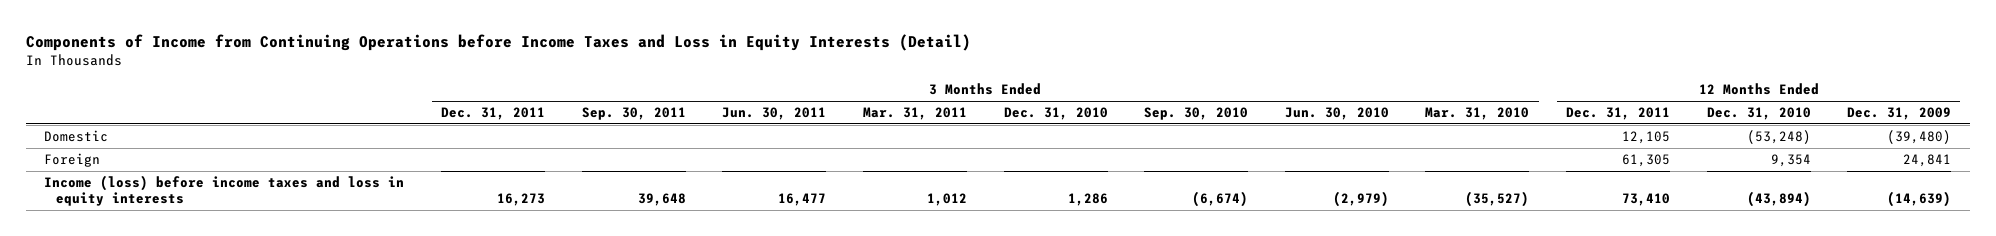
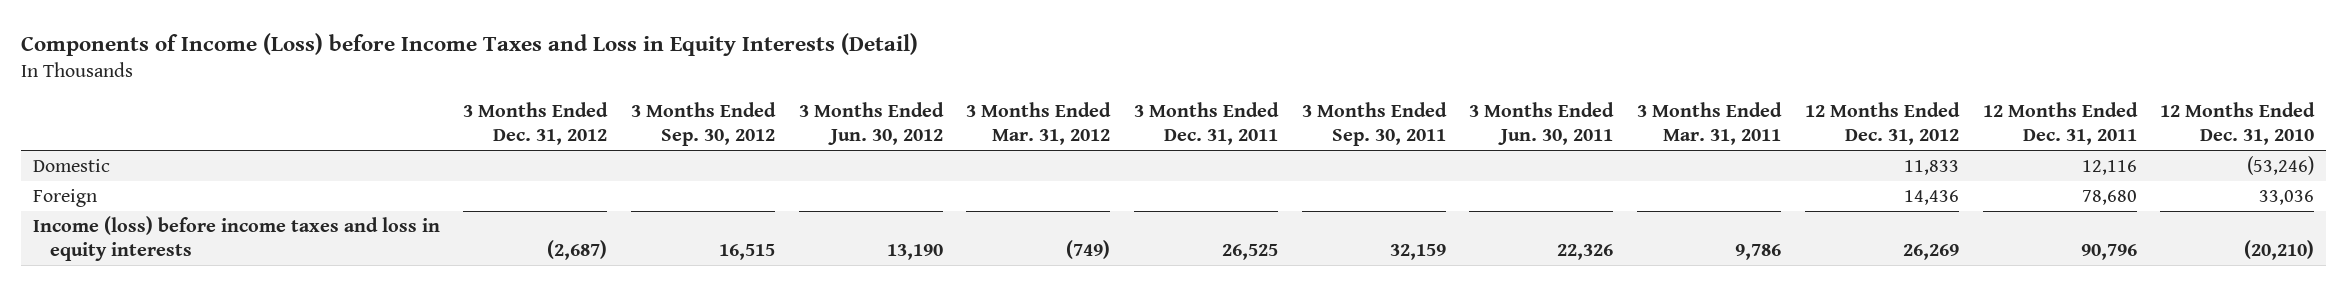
[26,33,972,51] Components of Income from Continuing Operations before Income Taxes and Loss in Equity Interests (Detail) -> [20,32,918,56] Components of Income (Loss) before Income Taxes and Loss in Equity Interests (Detail)
[1003,107,1108,121] Dec. 31, 2010 -> none
[1144,107,1249,121] Sep. 30, 2010 -> none
[1284,107,1389,121] Jun. 30, 2010 -> none
[1425,107,1530,121] Mar. 31, 2010 -> none
[1847,107,1952,121] Dec. 31, 2009 -> none
none -> [463,102,609,146] 3 Months Ended Dec. 31, 2012
none -> [630,102,776,147] 3 Months Ended Sep. 30, 2012
none -> [798,102,944,146] 3 Months Ended Jun. 30, 2012
none -> [966,102,1112,146] 3 Months Ended Mar. 31, 2012
none -> [1804,102,1960,146] 12 Months Ended Dec. 31, 2012
[1622,131,1671,145] 12,105 -> [2081,160,2137,176] 12,116
[1746,130,1811,145] (53,248) -> [2247,156,2315,176] (53,246)
[1622,154,1671,168] 61,305 -> [2081,190,2137,206] 78,680
[1770,154,1811,168] 9,354 -> [2259,190,2315,206] 33,036
[496,192,545,206] 16,273 -> [1222,243,1279,260] 26,525
[637,192,686,206] 39,648 -> [1389,243,1446,260] 32,159
[778,192,827,206] 16,477 -> [1557,243,1614,260] 22,326
[926,192,967,206] 1,012 -> [1735,243,1782,260] 9,786
[1622,192,1671,206] 73,410 -> [2080,243,2137,260] 90,796
[1746,190,1811,207] (43,894) -> [2244,239,2315,260] (20,210)

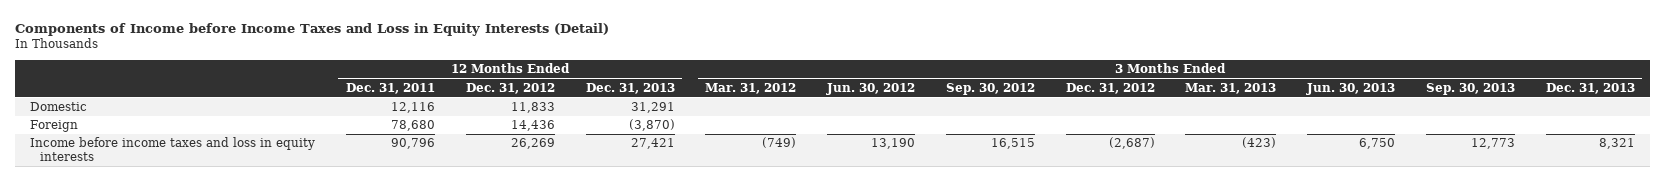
[20,32,918,56] Components of Income (Loss) before Income Taxes and Loss in Equity Interests (Detail) -> [14,22,609,36] Components of Income before Income Taxes and Loss in Equity Interests (Detail)
[1134,102,1280,146] 3 Months Ended Dec. 31, 2011 -> none
[1301,102,1447,147] 3 Months Ended Sep. 30, 2011 -> none
[1469,102,1615,146] 3 Months Ended Jun. 30, 2011 -> none
[1637,102,1783,146] 3 Months Ended Mar. 31, 2011 -> none
[2160,102,2316,146] 12 Months Ended Dec. 31, 2010 -> none
none -> [585,82,675,94] Dec. 31, 2013
none -> [1185,82,1277,94] Mar. 31, 2013
none -> [1306,82,1396,95] Jun. 30, 2013
none -> [1425,82,1515,95] Sep. 30, 2013
none -> [1545,82,1635,94] Dec. 31, 2013
[32,216,440,261] Income (loss) before income taxes and loss in equity interests -> [30,137,316,162] Income before income taxes and loss in equity interests

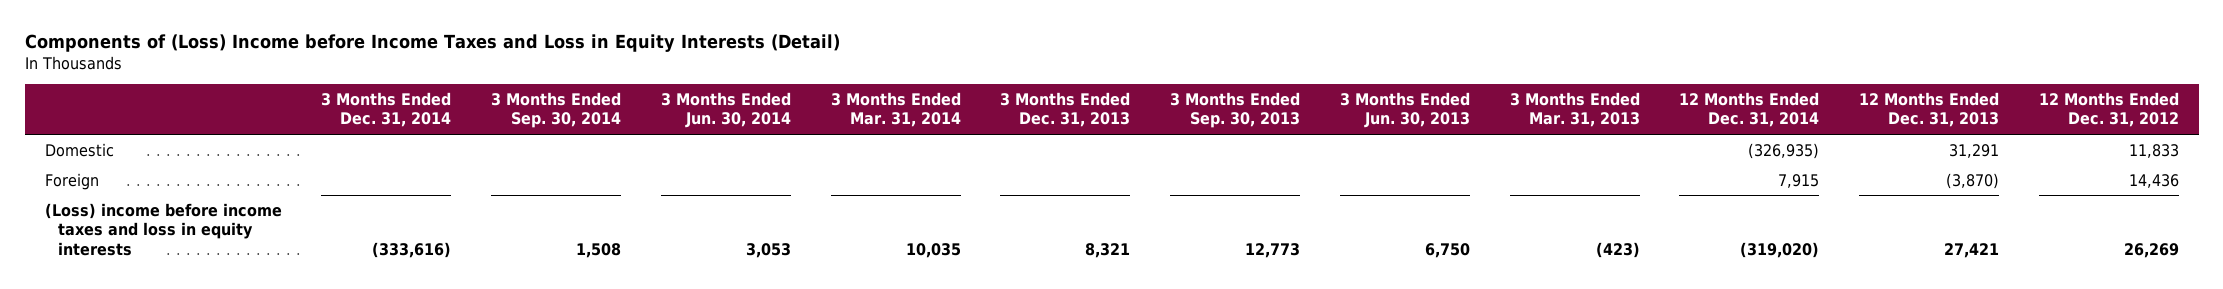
[14,22,609,36] Components of Income before Income Taxes and Loss in Equity Interests (Detail) -> [24,34,840,53] Components of (Loss) Income before Income Taxes and Loss in Equity Interests (Detail)
[346,82,436,94] Dec. 31, 2011 -> none
[705,82,797,94] Mar. 31, 2012 -> none
[826,82,916,95] Jun. 30, 2012 -> none
[945,82,1035,95] Sep. 30, 2012 -> none
[1065,82,1155,94] Dec. 31, 2012 -> none
none -> [321,91,452,128] 3 Months Ended Dec. 31, 2014
none -> [491,91,622,129] 3 Months Ended Sep. 30, 2014
none -> [660,91,791,129] 3 Months Ended Jun. 30, 2014
none -> [830,91,961,128] 3 Months Ended Mar. 31, 2014
none -> [1679,91,1820,128] 12 Months Ended Dec. 31, 2014
[30,137,316,162] Income before income taxes and loss in equity interests -> [44,202,282,256] (Loss) income before income taxes and loss in equity interests

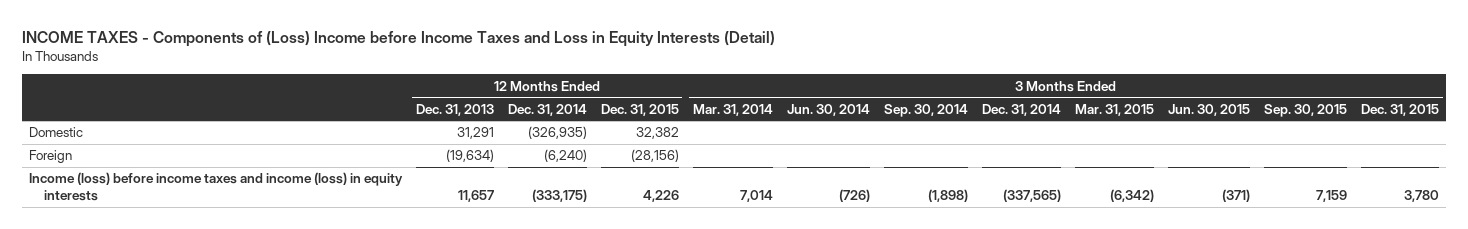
[24,34,840,53] Components of (Loss) Income before Income Taxes and Loss in Equity Interests (Detail) -> [21,30,775,47] INCOME TAXES - Components of (Loss) Income before Income Taxes and Loss in Equity Interests (Detail)
[1000,91,1131,128] 3 Months Ended Dec. 31, 2013 -> none
[1170,91,1301,129] 3 Months Ended Sep. 30, 2013 -> none
[1339,91,1470,129] 3 Months Ended Jun. 30, 2013 -> none
[1509,91,1640,128] 3 Months Ended Mar. 31, 2013 -> none
[2038,91,2179,128] 12 Months Ended Dec. 31, 2012 -> none
none -> [600,103,679,116] Dec. 31, 2015
none -> [1075,103,1155,116] Mar. 31, 2015
none -> [1168,103,1251,116] Jun. 30, 2015
none -> [1264,103,1348,117] Sep. 30, 2015
none -> [1361,103,1440,116] Dec. 31, 2015
[1778,173,1820,188] 7,915 -> [543,149,587,163] (6,240)
[1945,172,1999,189] (3,870) -> [445,149,494,163] (19,634)
[44,202,282,256] (Loss) income before income taxes and loss in equity interests -> [28,172,403,202] Income (loss) before income taxes and income (loss) in equity interests
[372,241,452,258] (333,616) -> [1003,189,1062,203] (337,565)
[576,242,622,258] 1,508 -> [927,189,968,203] (1,898)
[745,242,791,258] 3,053 -> [838,189,870,203] (726)
[905,242,961,258] 10,035 -> [739,190,773,203] 7,014
[1740,241,1820,258] (319,020) -> [531,189,587,203] (333,175)
[1943,242,1999,258] 27,421 -> [457,190,494,203] 11,657

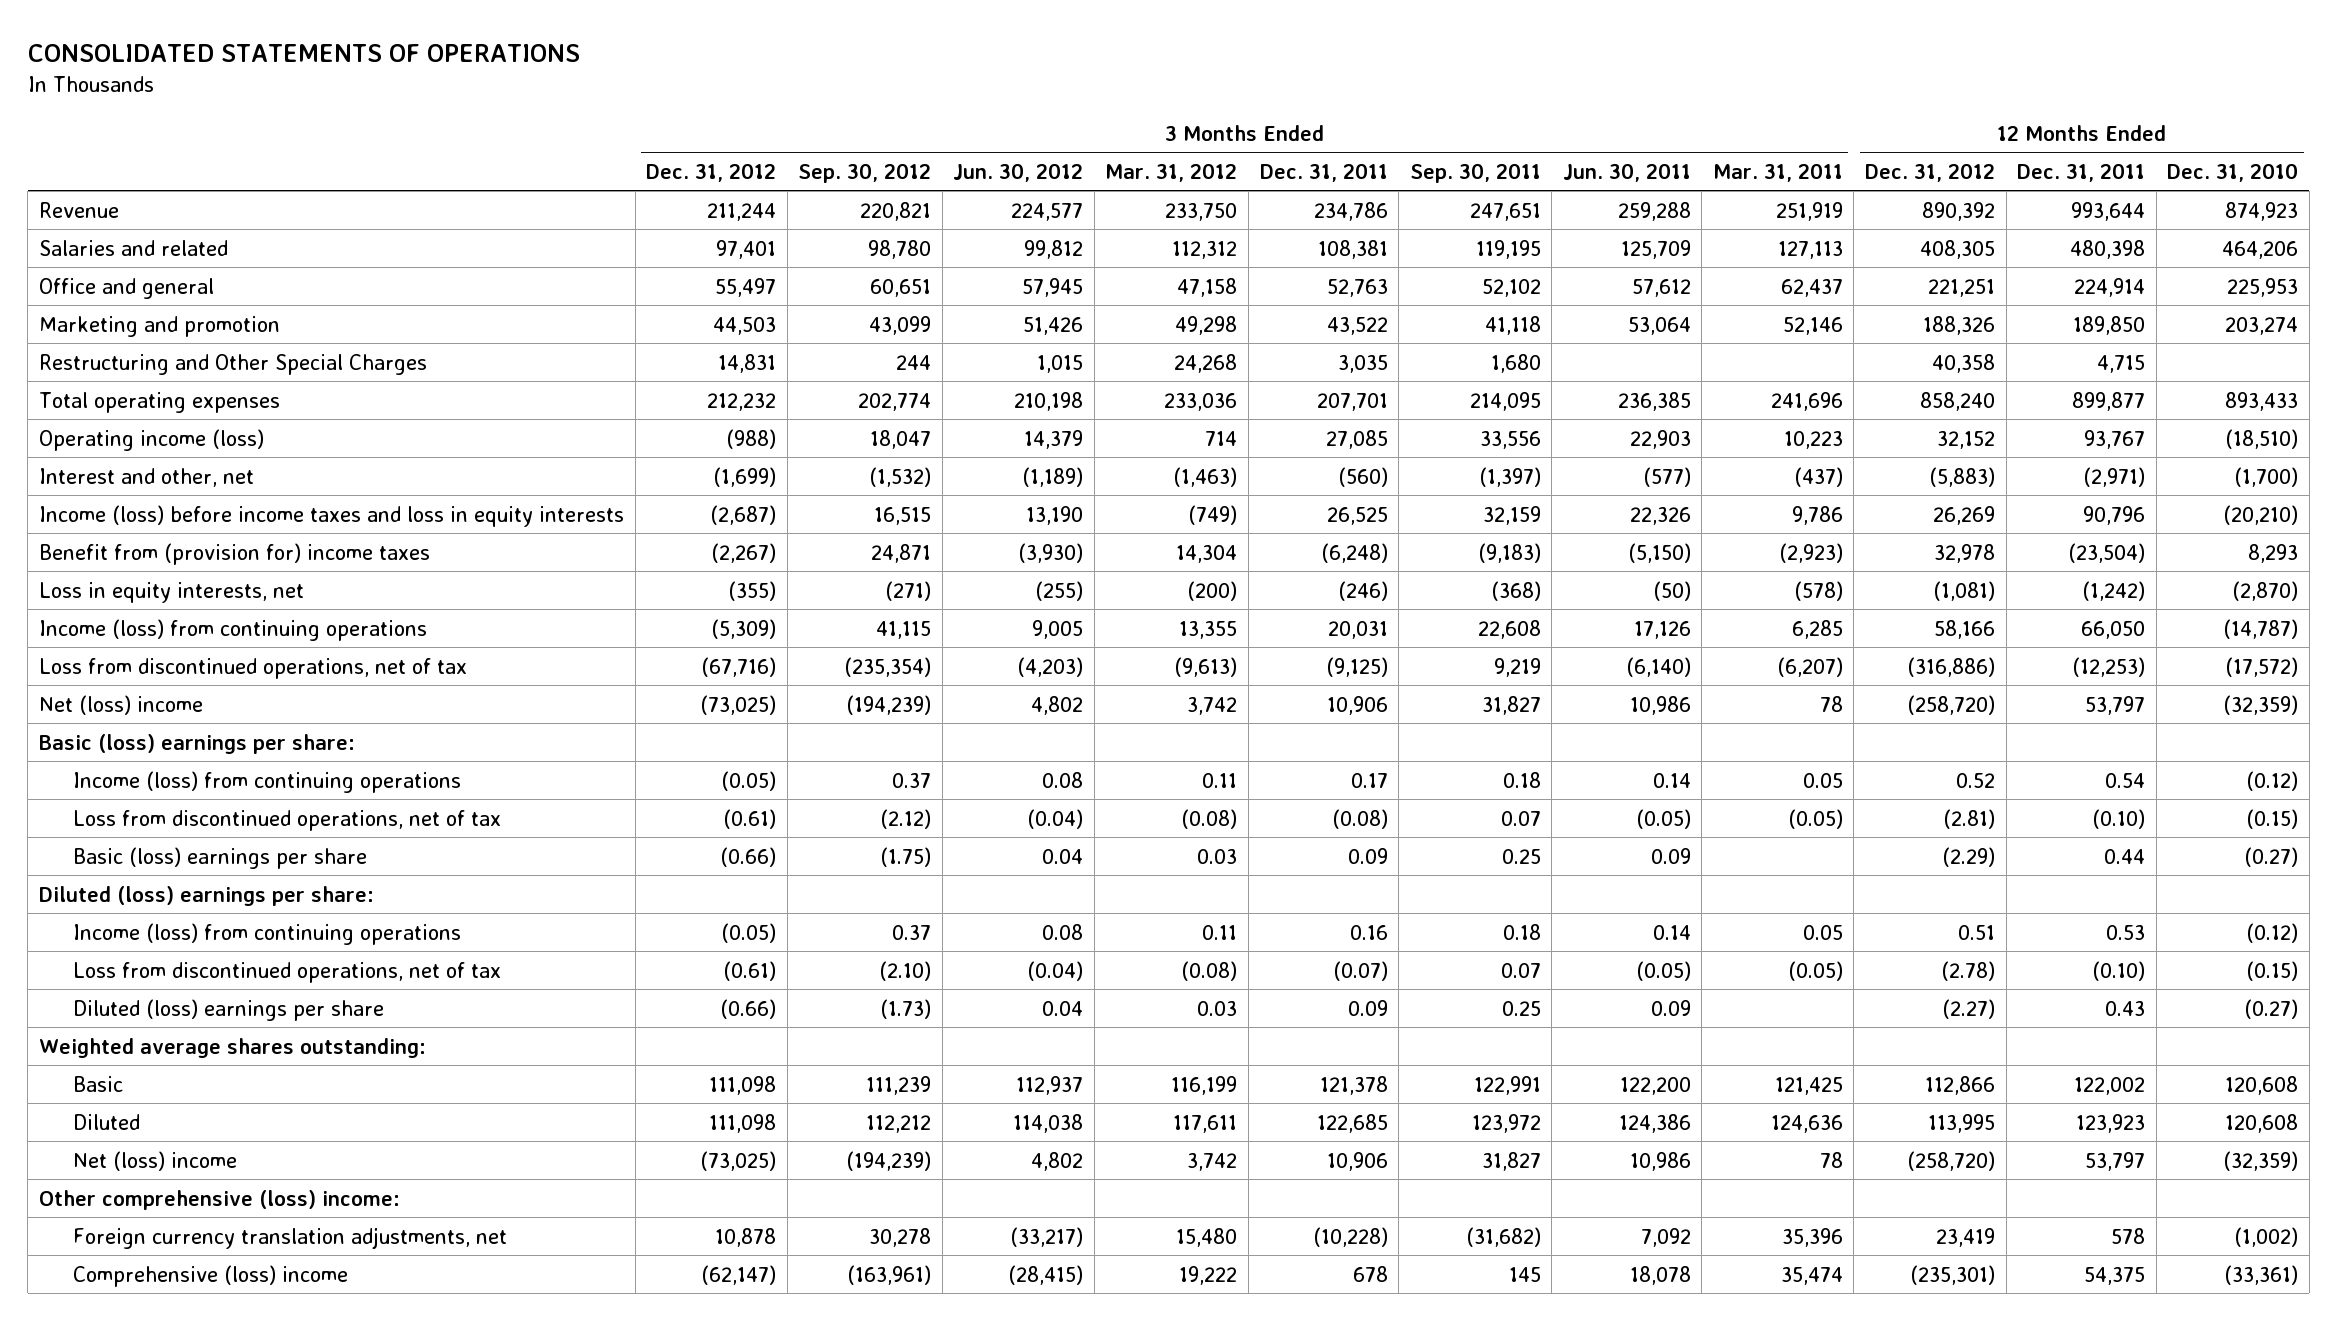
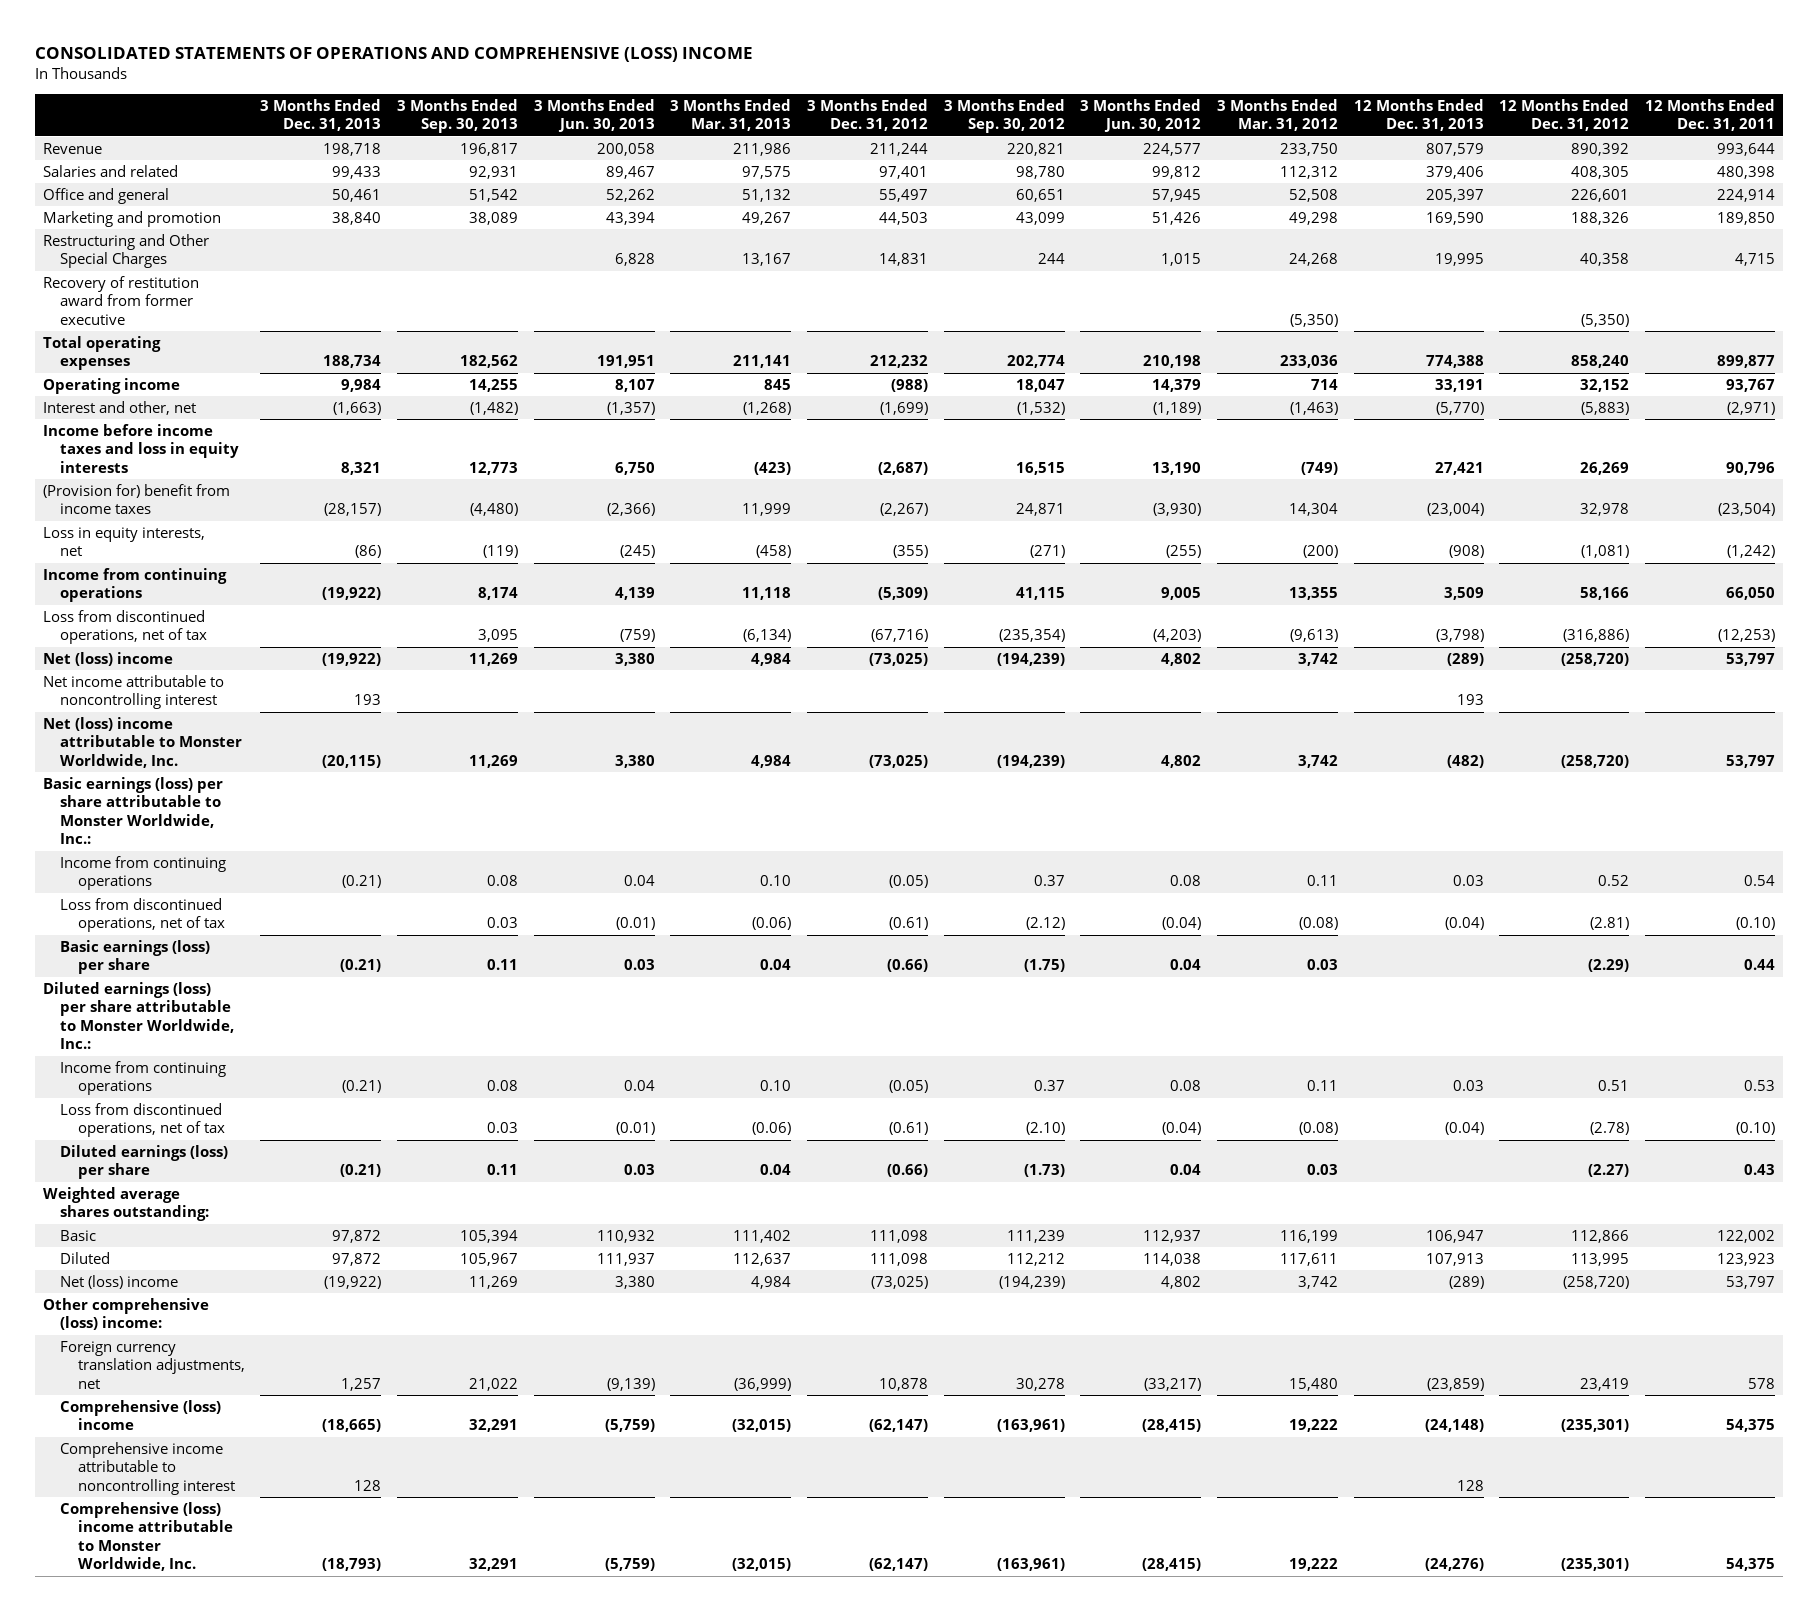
[27,44,580,63] CONSOLIDATED STATEMENTS OF OPERATIONS -> [35,46,754,62] CONSOLIDATED STATEMENTS OF OPERATIONS AND COMPREHENSIVE (LOSS) INCOME
[1259,162,1388,182] Dec. 31, 2011 -> none
[1409,162,1541,183] Sep. 30, 2011 -> none
[1562,162,1691,182] Jun. 30, 2011 -> none
[1712,162,1843,182] Mar. 31, 2011 -> none
[2167,162,2299,182] Dec. 31, 2010 -> none
none -> [260,98,382,132] 3 Months Ended Dec. 31, 2013
none -> [397,98,519,134] 3 Months Ended Sep. 30, 2013
none -> [533,98,655,133] 3 Months Ended Jun. 30, 2013
none -> [670,98,792,132] 3 Months Ended Mar. 31, 2013
none -> [1353,98,1484,132] 12 Months Ended Dec. 31, 2013
[1177,277,1238,297] 47,158 -> [1289,188,1339,202] 52,508
[1928,278,1996,297] 221,251 -> [1571,188,1630,202] 226,601
none -> [43,275,200,325] Recovery of restitution award from former executive
[39,428,265,451] Operating income (loss) -> [43,377,181,394] Operating income
[39,504,625,527] Income (loss) before income taxes and loss in equity interests -> [43,423,240,473] Income before income taxes and loss in equity interests
[39,542,431,565] Benefit from (provision for) income taxes -> [43,483,231,515] (Provision for) benefit from income taxes
[39,618,428,641] Income (loss) from continuing operations -> [43,567,228,603] Income from continuing operations
none -> [43,674,225,710] Net income attributable to noncontrolling interest
none -> [43,716,243,768] Net (loss) income attributable to Monster Worldwide, Inc.
[39,733,356,754] Basic (loss) earnings per share: -> [43,776,224,845] Basic earnings (loss) per share attributable to Monster Worldwide, Inc.:
[73,770,462,793] Income (loss) from continuing operations -> [60,855,227,891] Income from continuing operations
[73,846,368,869] Basic (loss) earnings per share -> [60,939,211,975] Basic earnings (loss) per share
[39,885,375,906] Diluted (loss) earnings per share: -> [43,981,235,1050] Diluted earnings (loss) per share attributable to Monster Worldwide, Inc.:
[73,922,462,945] Income (loss) from continuing operations -> [60,1060,227,1096] Income from continuing operations
[73,998,385,1021] Diluted (loss) earnings per share -> [60,1144,229,1180] Diluted earnings (loss) per share
none -> [60,1441,235,1495] Comprehensive income attributable to noncontrolling interest
none -> [60,1501,233,1572] Comprehensive (loss) income attributable to Monster Worldwide, Inc.

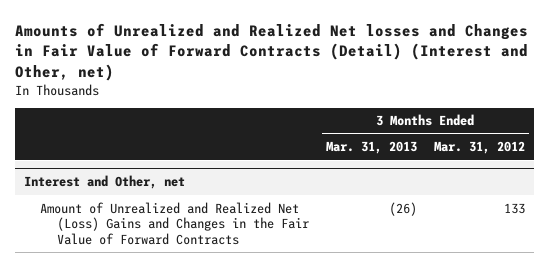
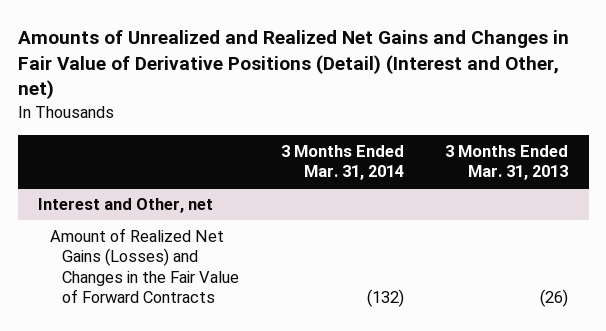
[15,22,529,81] Amounts of Unrealized and Realized Net losses and Changes in Fair Value of Forward Contracts (Detail) (Interest and Other, net) -> [17,29,569,100] Amounts of Unrealized and Realized Net Gains and Changes in Fair Value of Derivative Positions (Detail) (Interest and Other, net)
[434,141,526,155] Mar. 31, 2012 -> none
none -> [280,144,404,181] 3 Months Ended Mar. 31, 2014
[40,201,309,245] Amount of Unrealized and Realized Net (Loss) Gains and Changes in the Fair Value of Forward Contracts -> [50,227,240,304] Amount of Realized Net Gains (Losses) and Changes in the Fair Value of Forward Contracts

